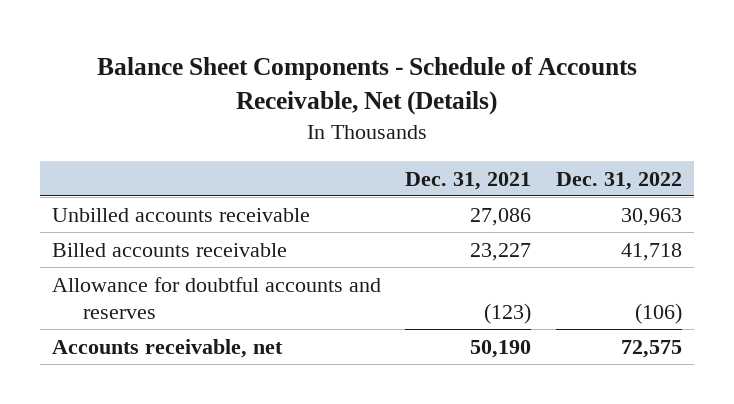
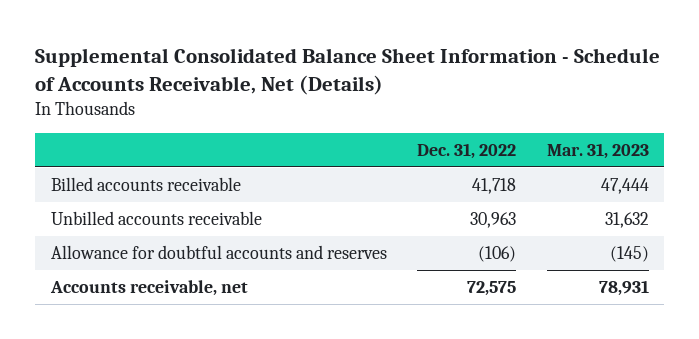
[96,56,637,115] Balance Sheet Components - Schedule of Accounts Receivable, Net (Details) -> [35,48,661,95] Supplemental Consolidated Balance Sheet Information - Schedule of Accounts Receivable, Net (Details)
[405,171,532,190] Dec. 31, 2021 -> none
none -> [546,142,649,159] Mar. 31, 2023
[52,207,311,222] Unbilled accounts receivable -> [50,211,262,226] Unbilled accounts receivable

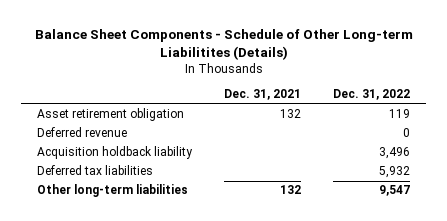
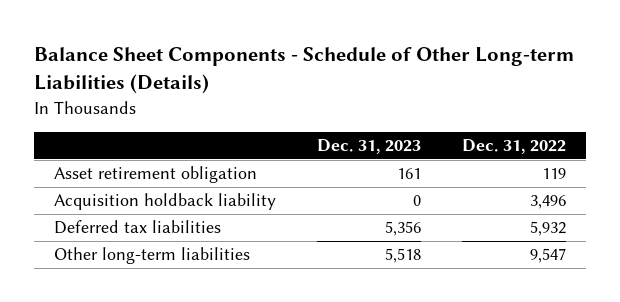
[34,29,413,61] Balance Sheet Components - Schedule of Other Long-term Liabilitites (Details) -> [33,47,574,95] Balance Sheet Components - Schedule of Other Long-term Liabilities (Details)
[224,89,302,101] Dec. 31, 2021 -> none
none -> [317,138,422,154] Dec. 31, 2023
[36,127,127,138] Deferred revenue -> none

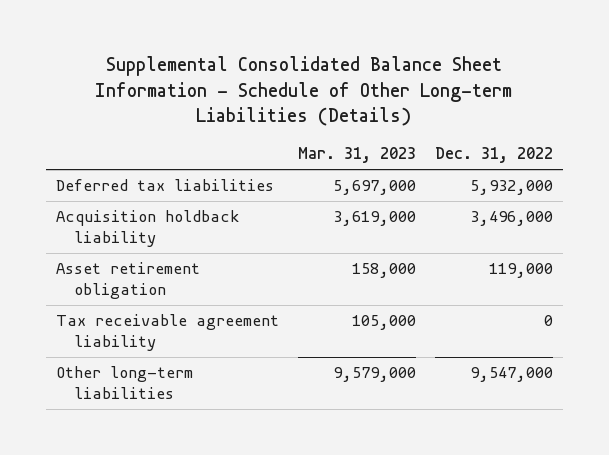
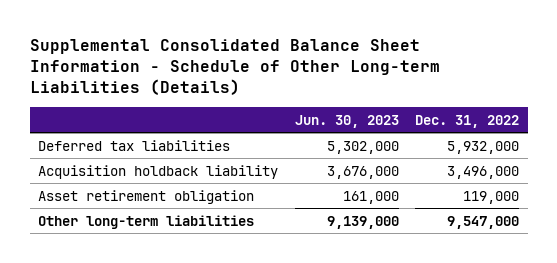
[297,147,416,164] Mar. 31, 2023 -> none
none -> [294,114,399,128] Jun. 30, 2023
[55,314,279,351] Tax receivable agreement liability -> none

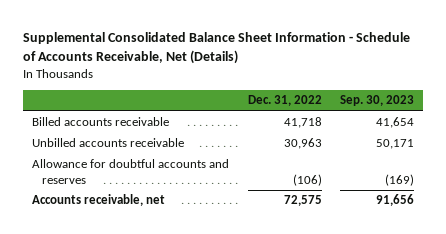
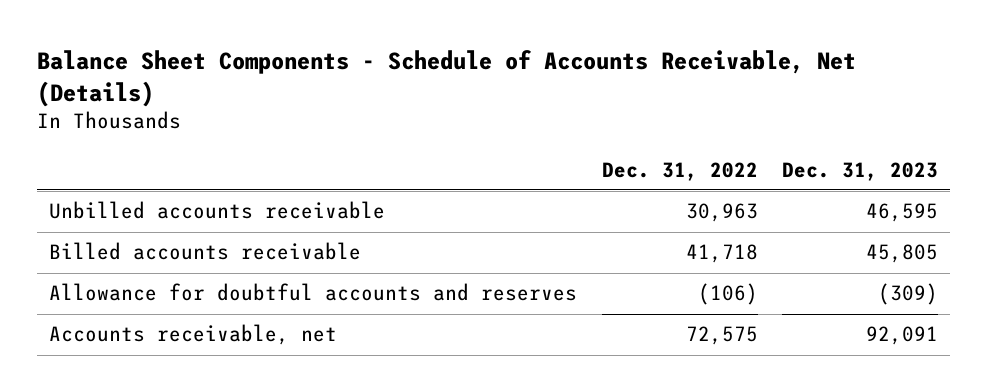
[22,31,410,65] Supplemental Consolidated Balance Sheet Information - Schedule of Accounts Receivable, Net (Details) -> [36,49,856,107] Balance Sheet Components - Schedule of Accounts Receivable, Net (Details)
[340,95,415,107] Sep. 30, 2023 -> none
none -> [782,161,939,181] Dec. 31, 2023
[31,117,169,127] Billed accounts receivable -> [49,242,362,261] Billed accounts receivable

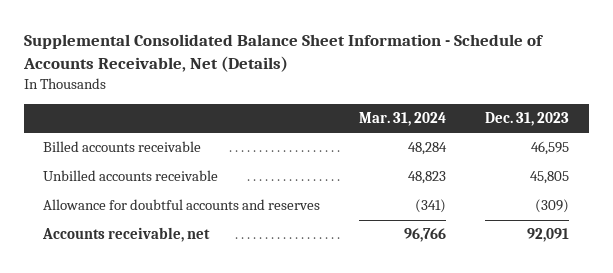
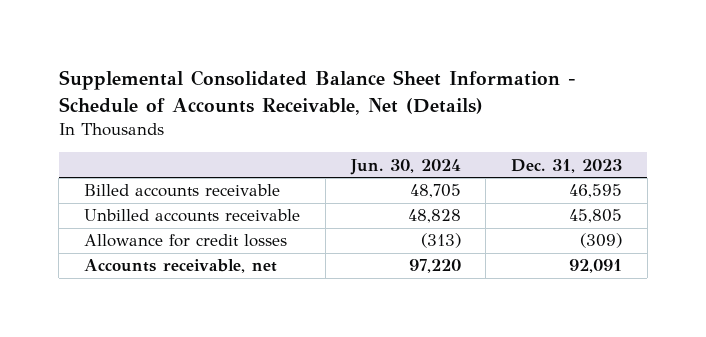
[359,111,447,126] Mar. 31, 2024 -> none
none -> [349,158,461,175] Jun. 30, 2024
[43,199,321,211] Allowance for doubtful accounts and reserves -> [84,234,288,248] Allowance for credit losses

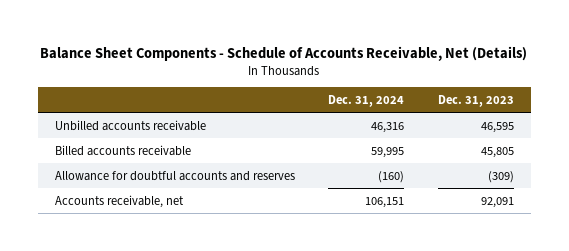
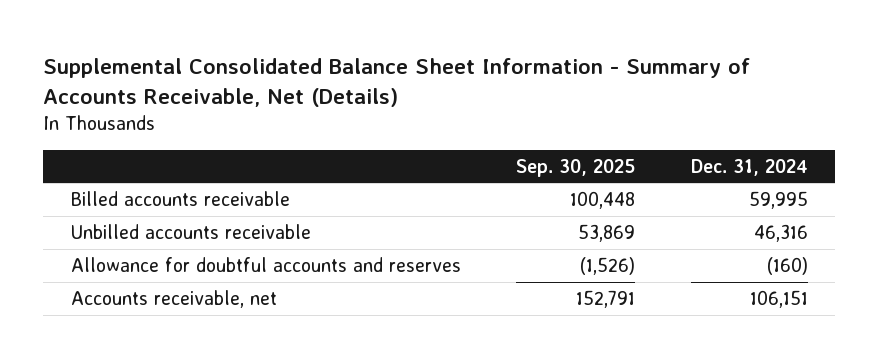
[40,45,528,61] Balance Sheet Components - Schedule of Accounts Receivable, Net (Details) -> [43,57,751,107] Supplemental Consolidated Balance Sheet Information - Summary of Accounts Receivable, Net (Details)
[438,95,515,108] Dec. 31, 2023 -> none
none -> [516,158,636,177] Sep. 30, 2025
[54,119,206,131] Unbilled accounts receivable -> [70,223,311,239] Unbilled accounts receivable

